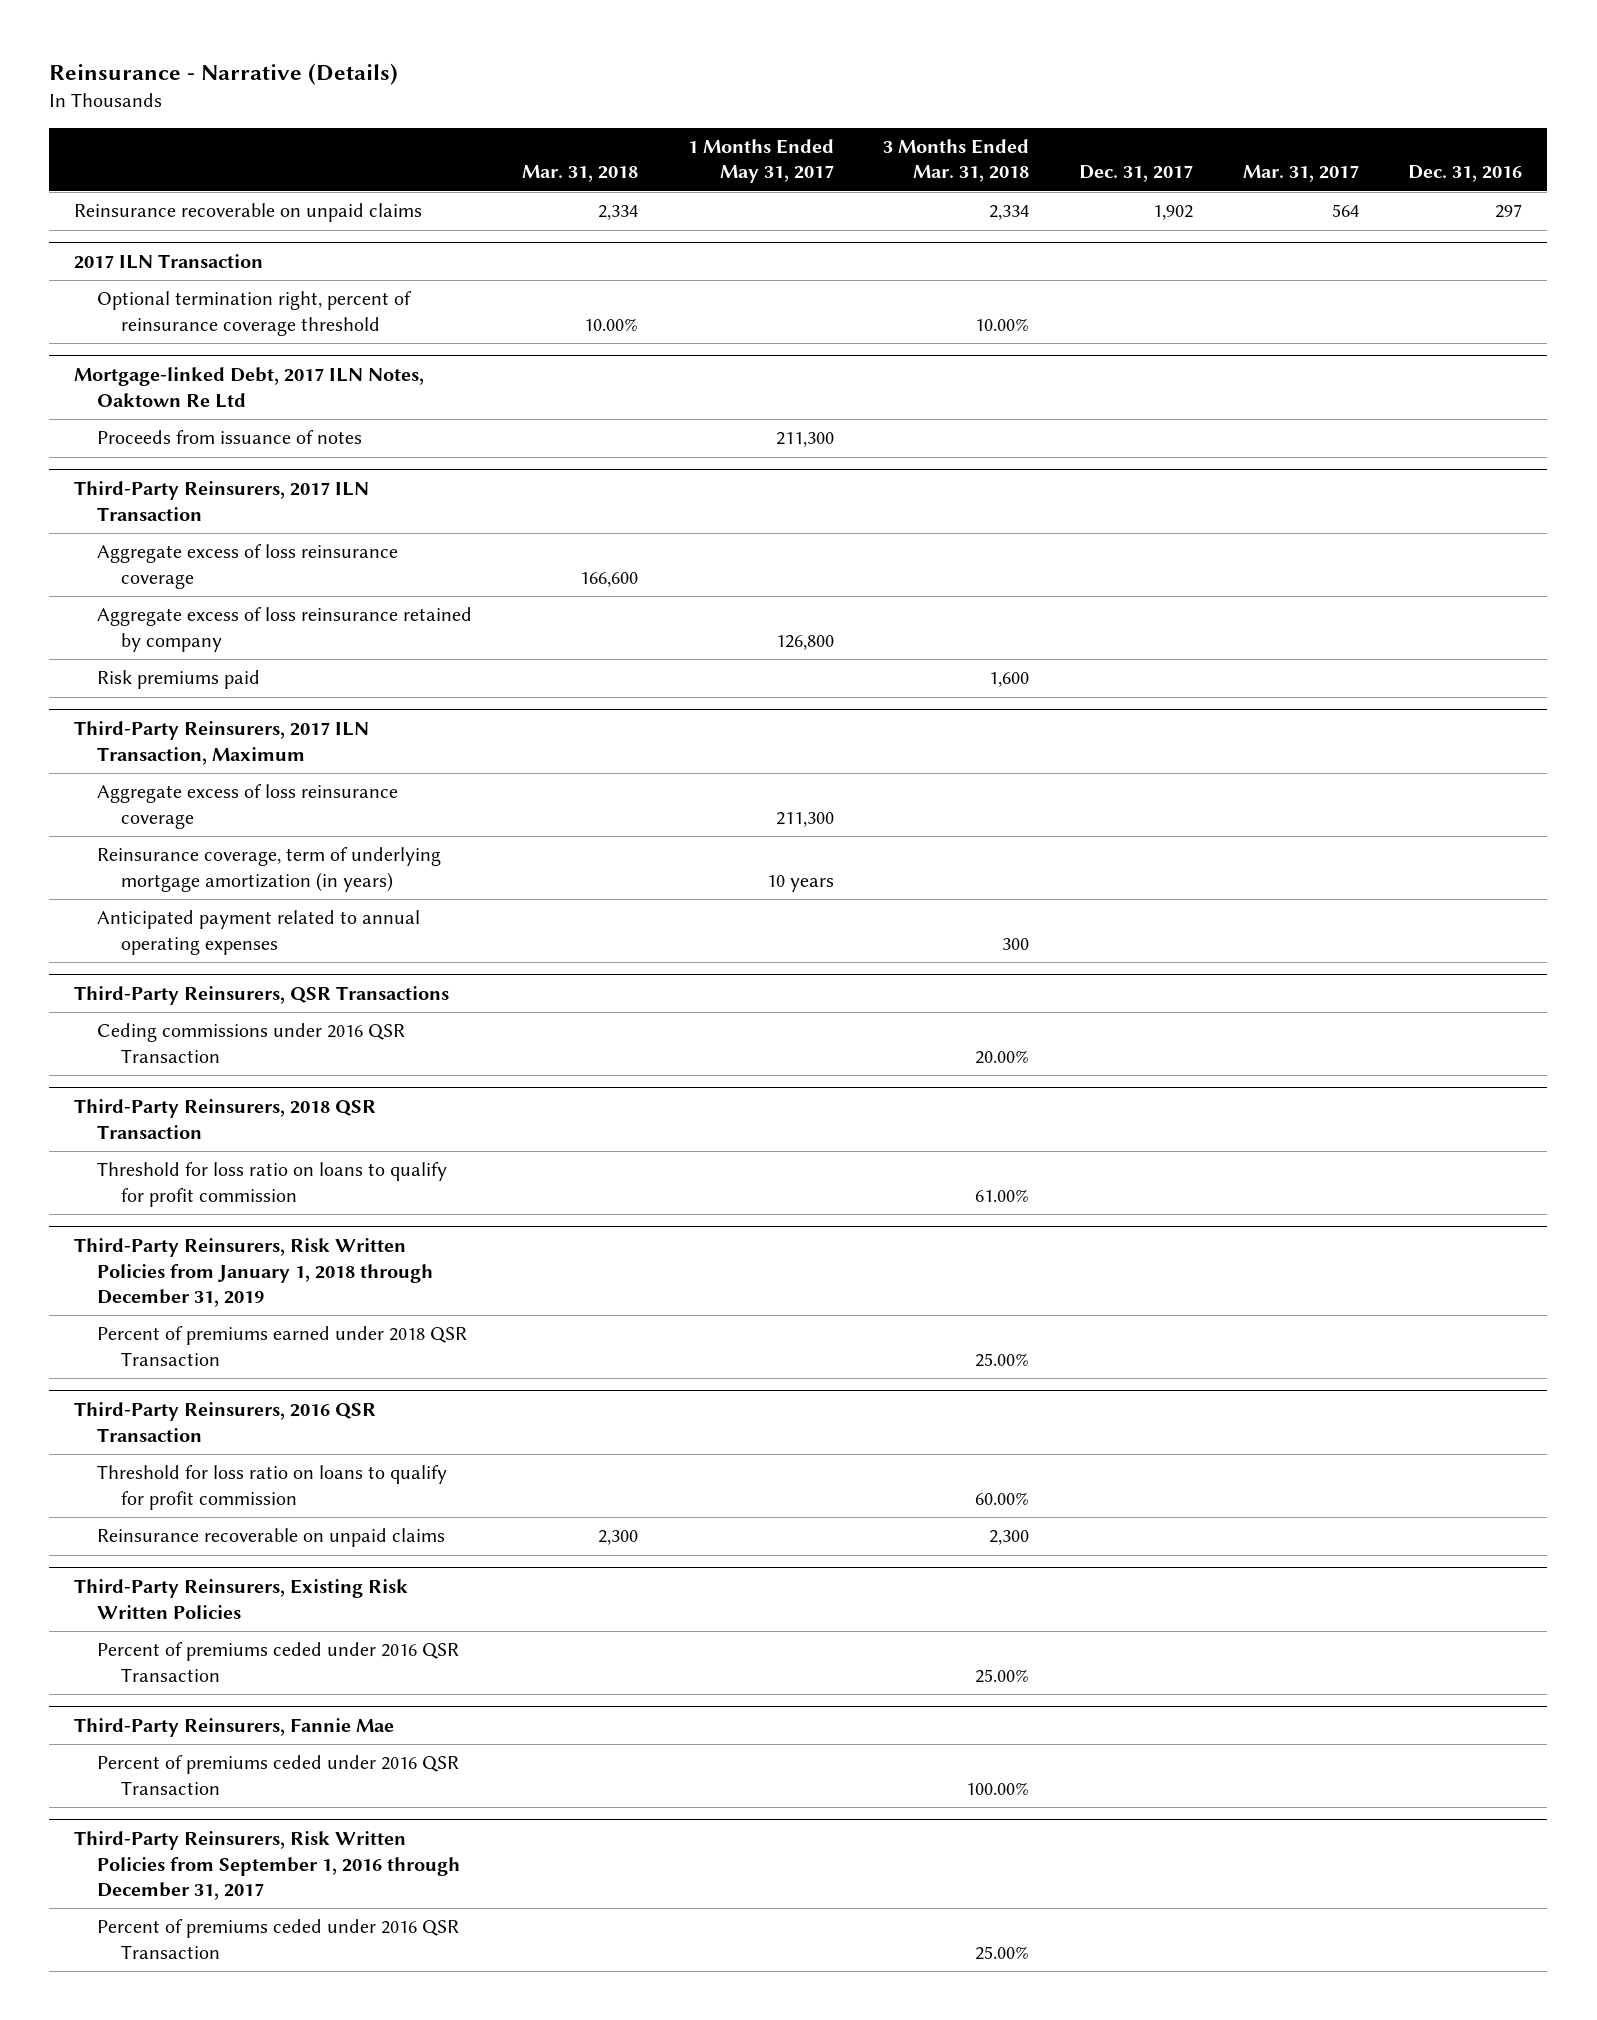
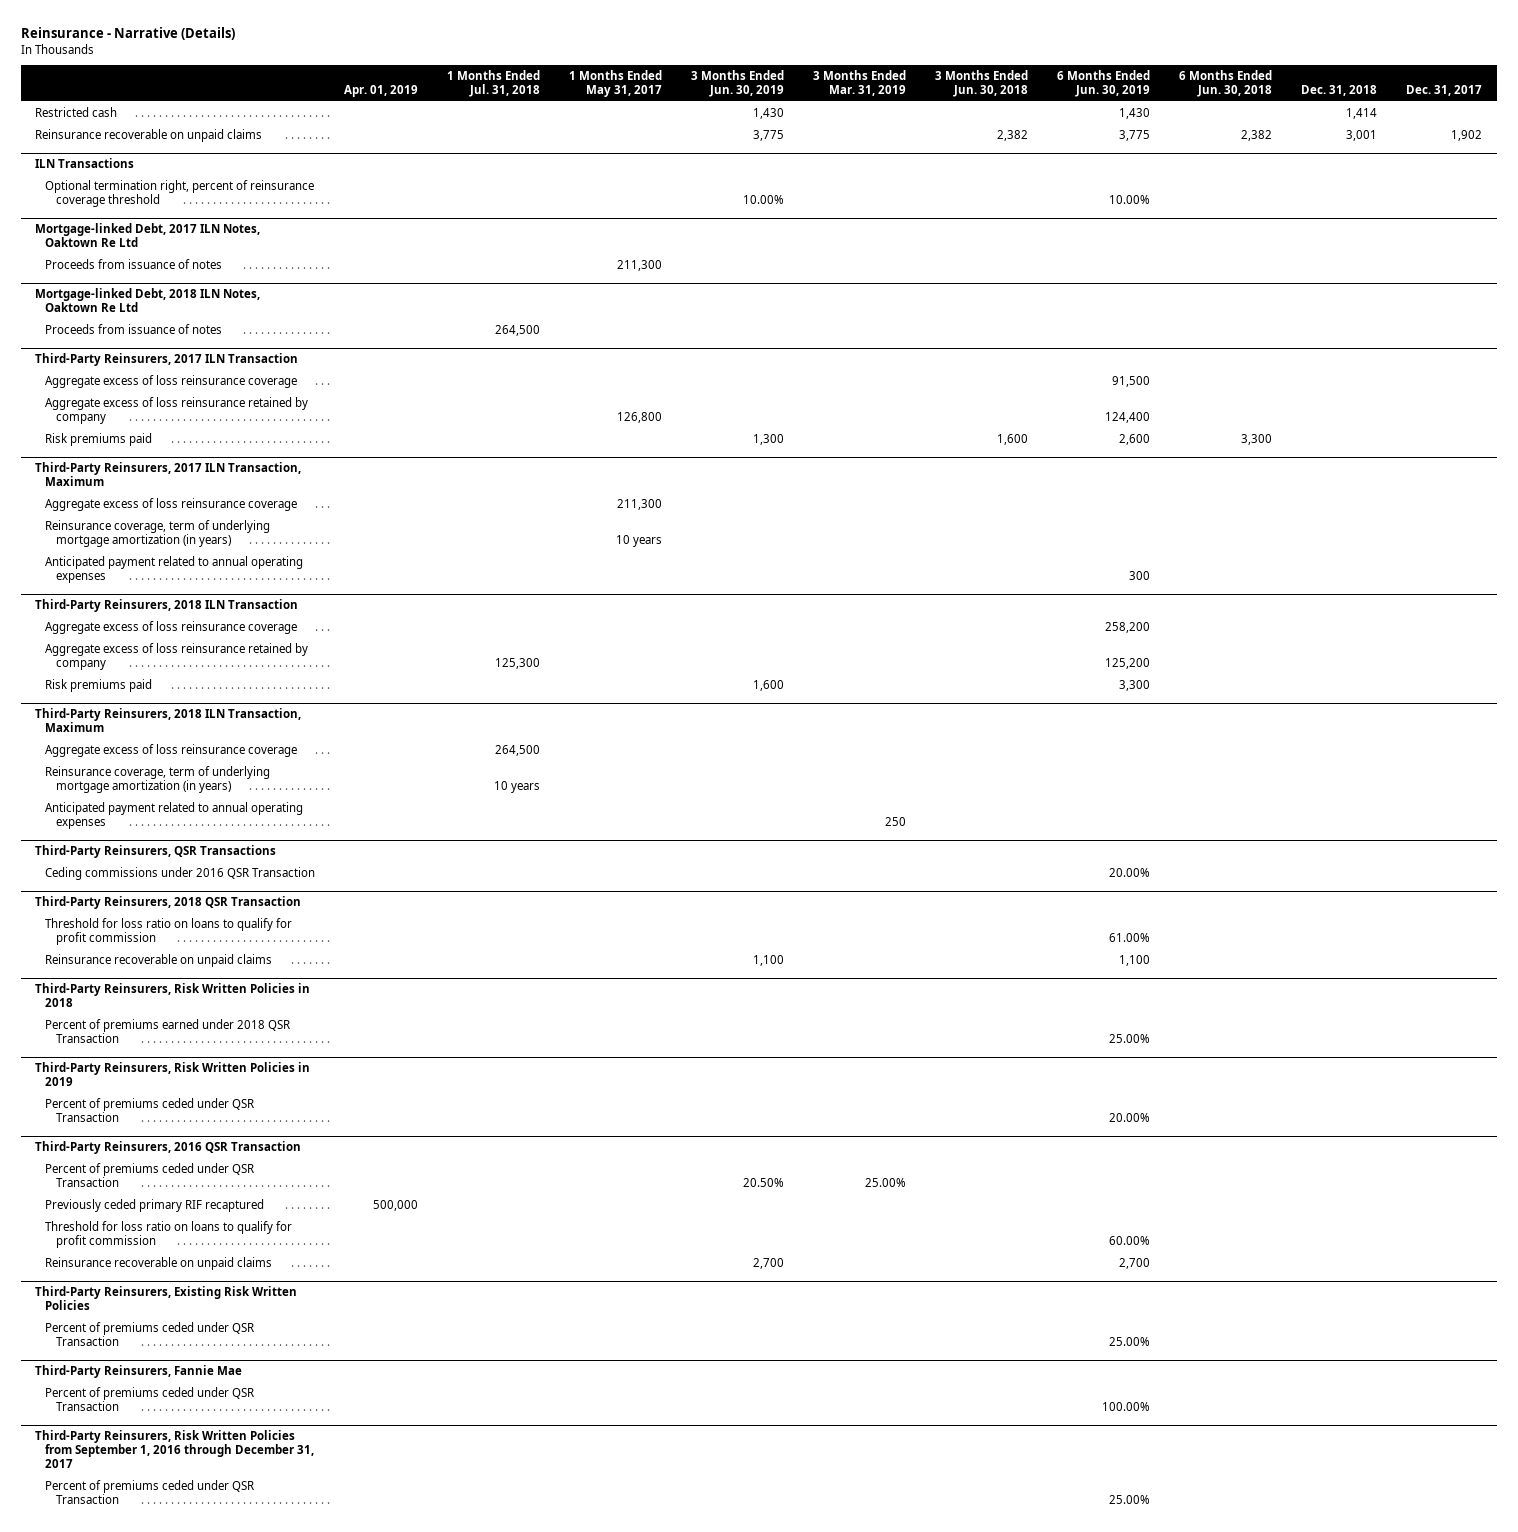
[522,165,639,183] Mar. 31, 2018 -> none
[883,138,1030,183] 3 Months Ended Mar. 31, 2018 -> none
[1242,165,1359,183] Mar. 31, 2017 -> none
[1408,165,1523,183] Dec. 31, 2016 -> none
none -> [344,84,419,97] Apr. 01, 2019
none -> [447,69,541,97] 1 Months Ended Jul. 31, 2018
none -> [691,69,785,97] 3 Months Ended Jun. 30, 2019
none -> [813,69,907,96] 3 Months Ended Mar. 31, 2019
none -> [935,69,1029,97] 3 Months Ended Jun. 30, 2018
none -> [1057,69,1151,97] 6 Months Ended Jun. 30, 2019
none -> [1179,69,1273,97] 6 Months Ended Jun. 30, 2018
none -> [1301,84,1378,96] Dec. 31, 2018
none -> [35,106,118,117] Restricted cash
[74,254,264,270] 2017 ILN Transaction -> none
[97,291,413,336] Optional termination right, percent of reinsurance coverage threshold -> none
none -> [35,157,135,168] ILN Transactions
none -> [45,179,315,208] Optional termination right, percent of reinsurance coverage threshold
none -> [35,287,261,313] Mortgage-linked Debt, 2018 ILN Notes, Oaktown Re Ltd
none -> [45,323,223,334] Proceeds from issuance of notes
none -> [35,598,299,612] Third-Party Reinsurers, 2018 ILN Transaction
none -> [45,620,298,634] Aggregate excess of loss reinsurance coverage
none -> [45,642,309,671] Aggregate excess of loss reinsurance retained by company
none -> [45,678,153,692] Risk premiums paid
none -> [35,707,302,733] Third-Party Reinsurers, 2018 ILN Transaction, Maximum
none -> [45,743,298,757] Aggregate excess of loss reinsurance coverage
none -> [45,765,271,794] Reinsurance coverage, term of underlying mortgage amortization (in years)
none -> [45,801,304,830] Anticipated payment related to annual operating expenses
[74,1238,434,1308] Third-Party Reinsurers, Risk Written Policies from January 1, 2018 through December 31, 2019 -> none
[97,1326,468,1366] Percent of premiums earned under 2018 QSR Transaction -> none
none -> [45,953,273,967] Reinsurance recoverable on unpaid claims
none -> [35,982,311,1008] Third-Party Reinsurers, Risk Written Policies in 2018
none -> [45,1018,291,1044] Percent of premiums earned under 2018 QSR Transaction
none -> [35,1061,311,1087] Third-Party Reinsurers, Risk Written Policies in 2019
none -> [45,1097,255,1123] Percent of premiums ceded under QSR Transaction
none -> [45,1162,255,1188] Percent of premiums ceded under QSR Transaction
none -> [45,1198,265,1212] Previously ceded primary RIF recaptured
[97,1642,460,1682] Percent of premiums ceded under 2016 QSR Transaction -> [45,1321,255,1347] Percent of premiums ceded under QSR Transaction
[97,1755,460,1795] Percent of premiums ceded under 2016 QSR Transaction -> [45,1386,255,1412] Percent of premiums ceded under QSR Transaction
[97,1919,460,1959] Percent of premiums ceded under 2016 QSR Transaction -> [45,1479,255,1505] Percent of premiums ceded under QSR Transaction

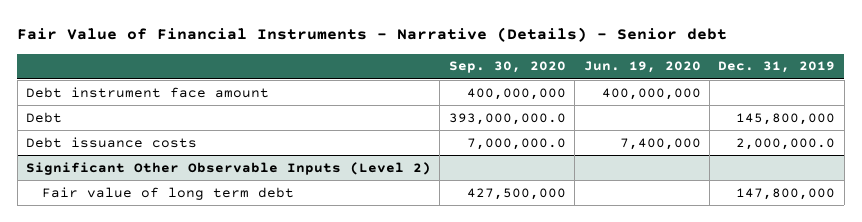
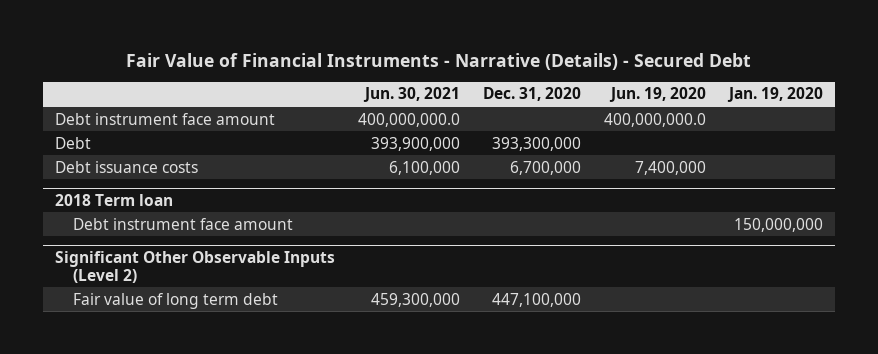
[17,27,728,43] Fair Value of Financial Instruments - Narrative (Details) - Senior debt -> [125,52,751,70] Fair Value of Financial Instruments - Narrative (Details) - Secured Debt
[448,61,566,74] Sep. 30, 2020 -> none
[718,61,836,74] Dec. 31, 2019 -> none
none -> [362,87,460,103] Jun. 30, 2021
none -> [482,87,581,102] Dec. 31, 2020
none -> [727,87,824,103] Jan. 19, 2020
[601,87,701,100] 400,000,000 -> [604,112,707,127] 400,000,000.0
none -> [54,193,173,206] 2018 Term loan
none -> [72,217,293,230] Debt instrument face amount

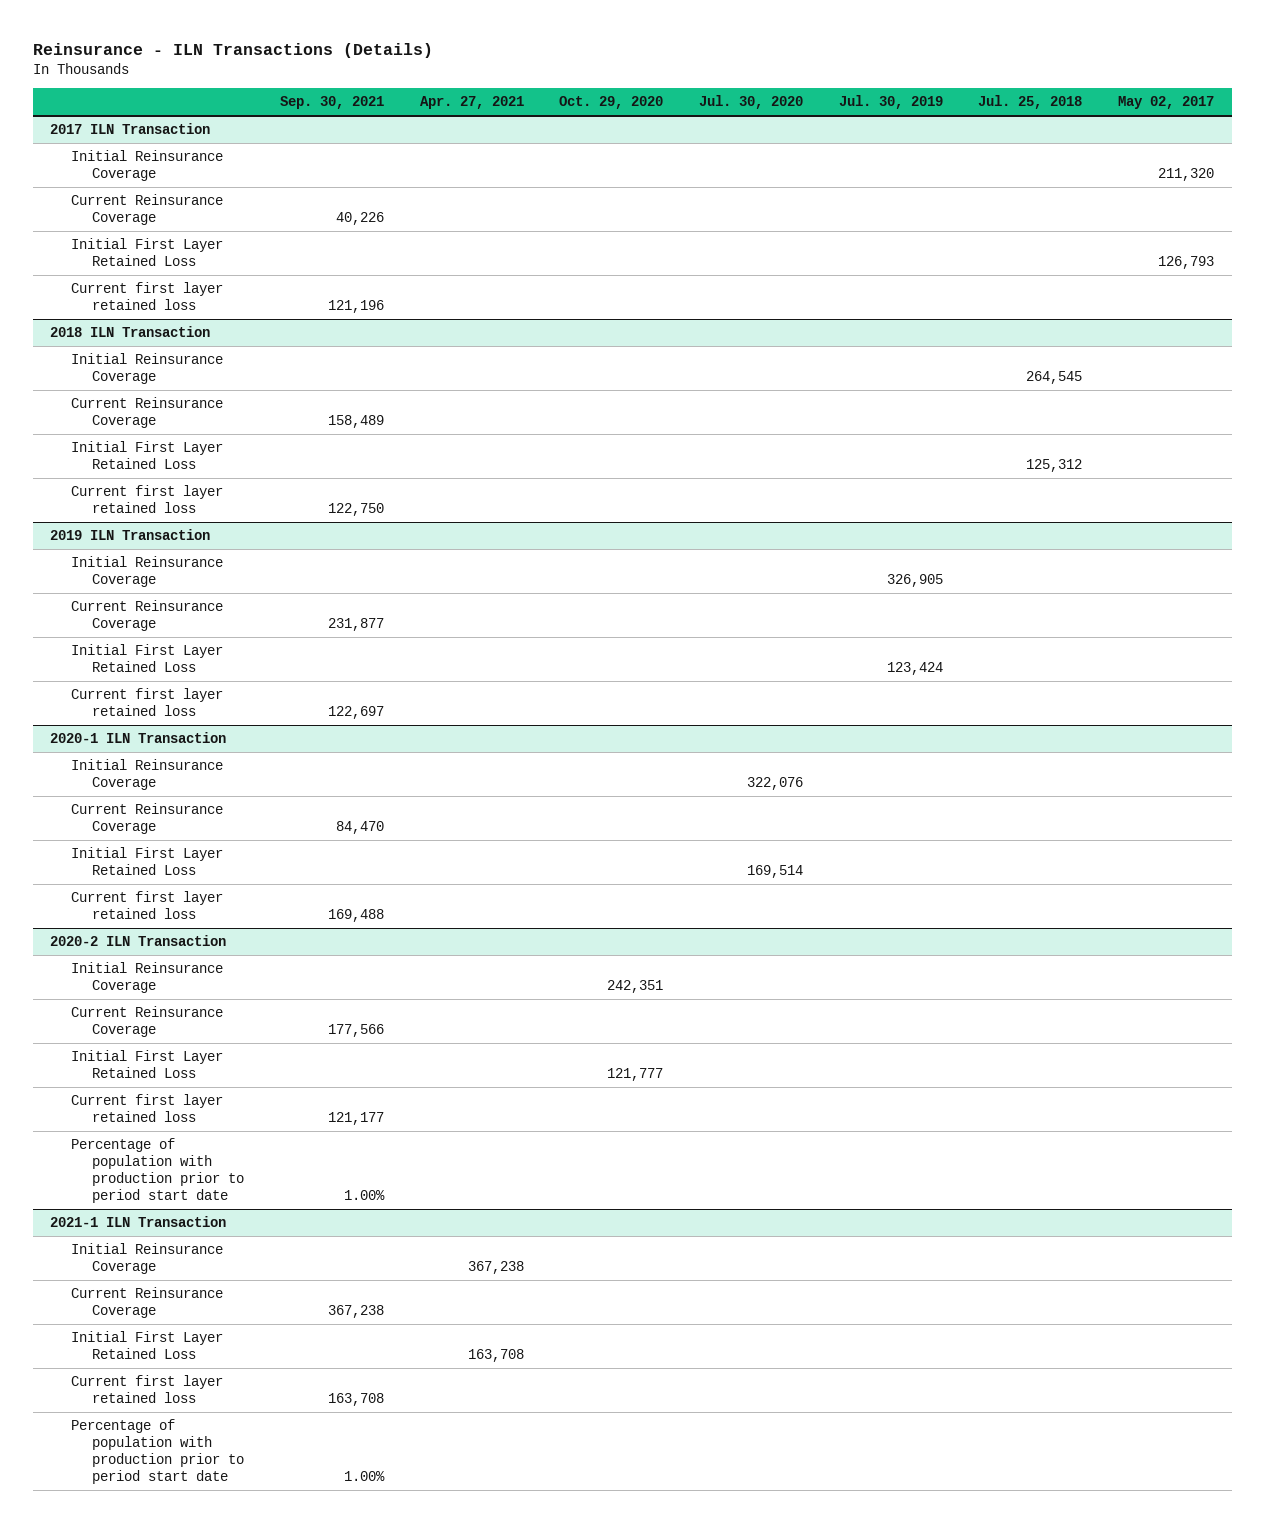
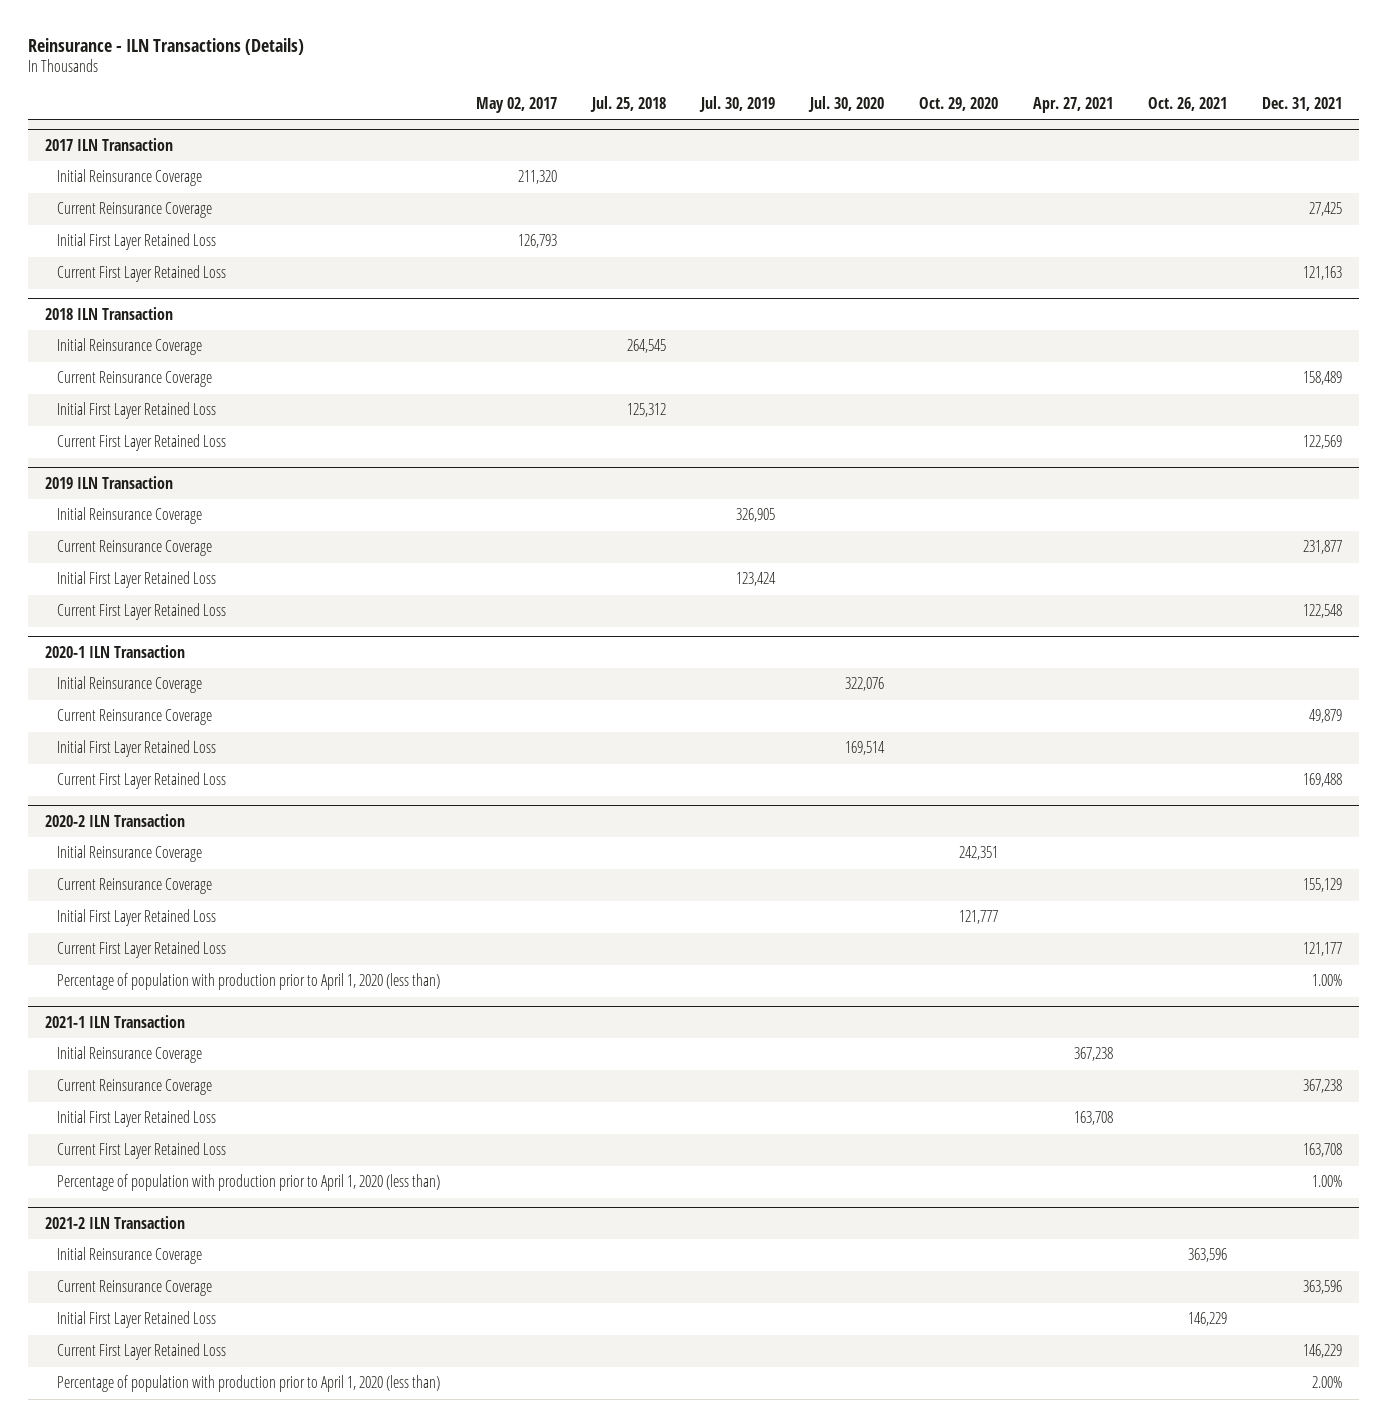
[280,96,385,110] Sep. 30, 2021 -> none
none -> [1147,96,1227,111] Oct. 26, 2021
none -> [1261,96,1342,111] Dec. 31, 2021
[71,282,224,311] Current first layer retained loss -> [57,265,227,283] Current First Layer Retained Loss
[71,485,224,514] Current first layer retained loss -> [57,434,227,452] Current First Layer Retained Loss
[71,688,224,717] Current first layer retained loss -> [57,603,227,621] Current First Layer Retained Loss
[71,891,224,920] Current first layer retained loss -> [57,772,227,790] Current First Layer Retained Loss
[71,1094,224,1123] Current first layer retained loss -> [57,941,227,959] Current First Layer Retained Loss
[71,1138,245,1203] Percentage of population with production prior to period start date -> [57,973,441,991] Percentage of population with production prior to April 1, 2020 (less than)
[71,1375,224,1404] Current first layer retained loss -> [57,1142,227,1160] Current First Layer Retained Loss
[71,1419,245,1484] Percentage of population with production prior to period start date -> [57,1174,441,1192] Percentage of population with production prior to April 1, 2020 (less than)
none -> [45,1215,186,1229] 2021-2 ILN Transaction
none -> [57,1247,203,1265] Initial Reinsurance Coverage
none -> [57,1280,213,1297] Current Reinsurance Coverage
none -> [57,1311,217,1329] Initial First Layer Retained Loss
none -> [57,1343,227,1361] Current First Layer Retained Loss
none -> [57,1375,441,1393] Percentage of population with production prior to April 1, 2020 (less than)

